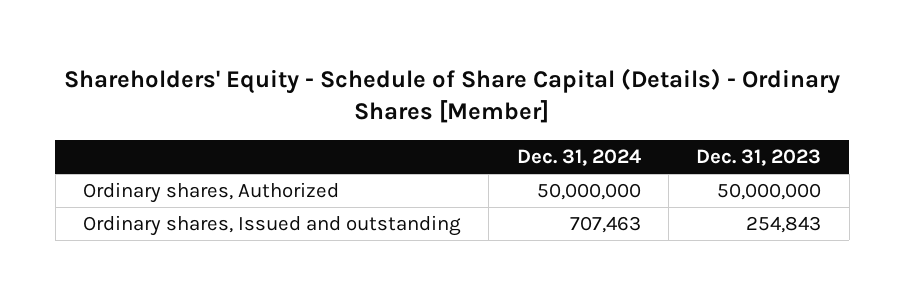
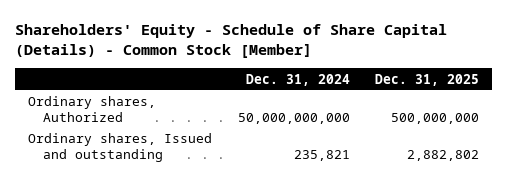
[64,68,841,124] Shareholders' Equity - Schedule of Share Capital (Details) - Ordinary Shares [Member] -> [15,24,448,59] Shareholders' Equity - Schedule of Share Capital (Details) - Common Stock [Member]
[696,149,822,167] Dec. 31, 2023 -> none
none -> [375,73,480,86] Dec. 31, 2025
[536,183,641,201] 50,000,000 -> [237,112,350,124] 50,000,000,000
[569,216,641,234] 707,463 -> [293,149,350,161] 235,821

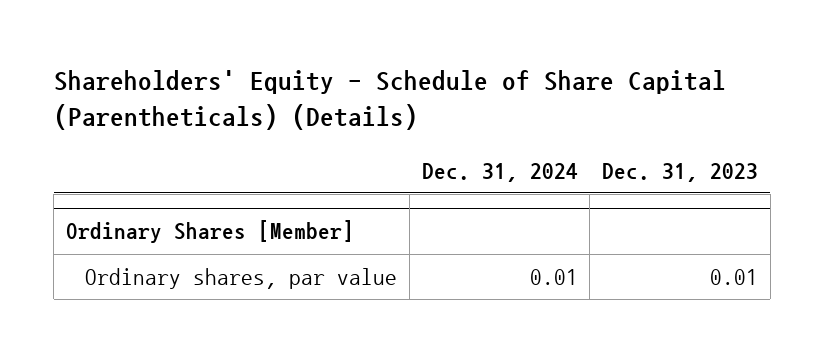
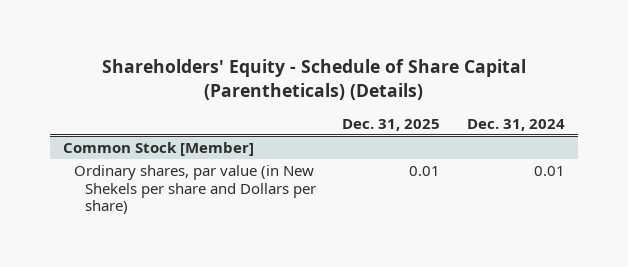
[602,162,759,182] Dec. 31, 2023 -> none
none -> [342,118,441,131] Dec. 31, 2025
[65,220,354,244] Ordinary Shares [Member] -> [62,141,254,156] Common Stock [Member]
[85,267,398,289] Ordinary shares, par value -> [73,164,316,215] Ordinary shares, par value (in New Shekels per share and Dollars per share)

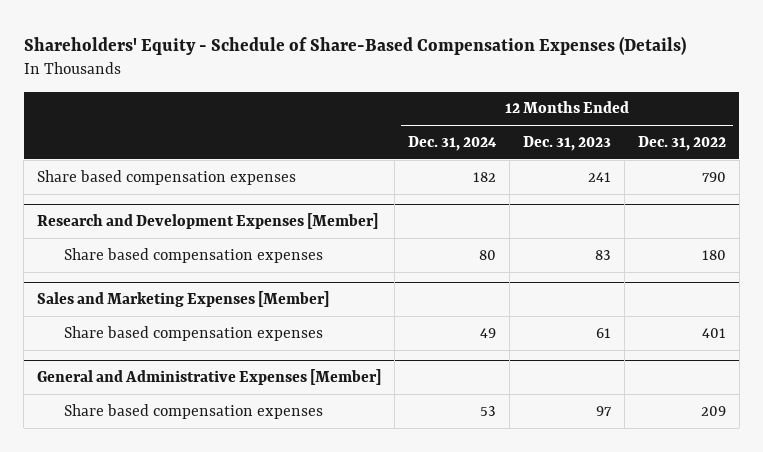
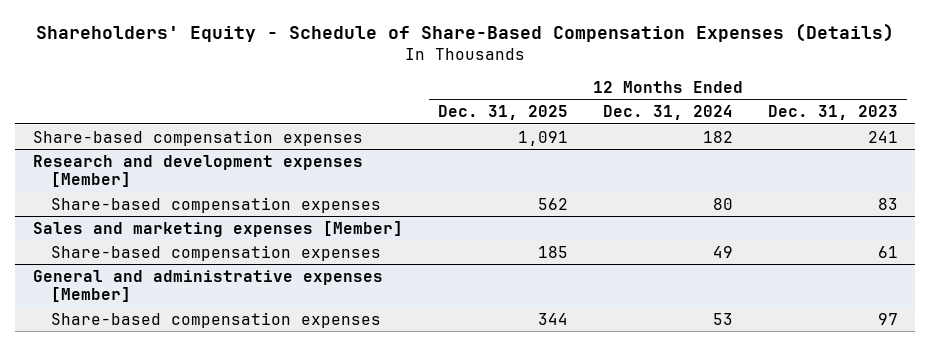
[637,135,726,151] Dec. 31, 2022 -> none
none -> [437,105,568,121] Dec. 31, 2025
[37,169,297,185] Share based compensation expenses -> [32,129,363,146] Share-based compensation expenses
[37,213,379,230] Research and Development Expenses [Member] -> [32,154,363,188] Research and development expenses [Member]
[64,247,324,263] Share based compensation expenses -> [50,196,381,213] Share-based compensation expenses
[37,291,330,308] Sales and Marketing Expenses [Member] -> [32,220,403,237] Sales and marketing expenses [Member]
[64,325,324,341] Share based compensation expenses -> [50,244,381,261] Share-based compensation expenses
[37,369,382,386] General and Administrative Expenses [Member] -> [32,269,383,303] General and administrative expenses [Member]
[64,403,324,419] Share based compensation expenses -> [50,311,381,328] Share-based compensation expenses

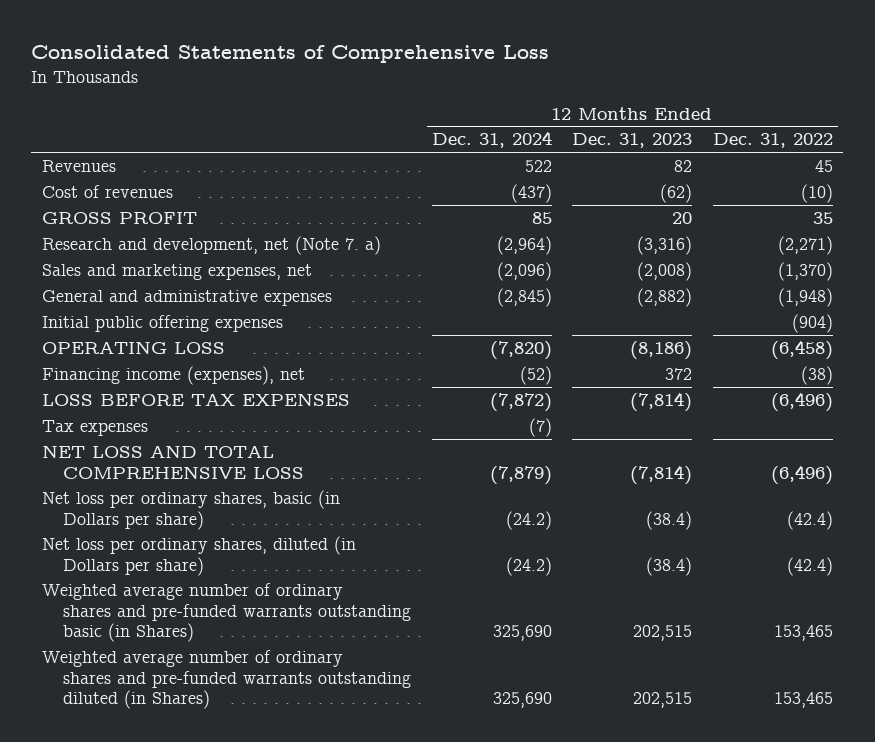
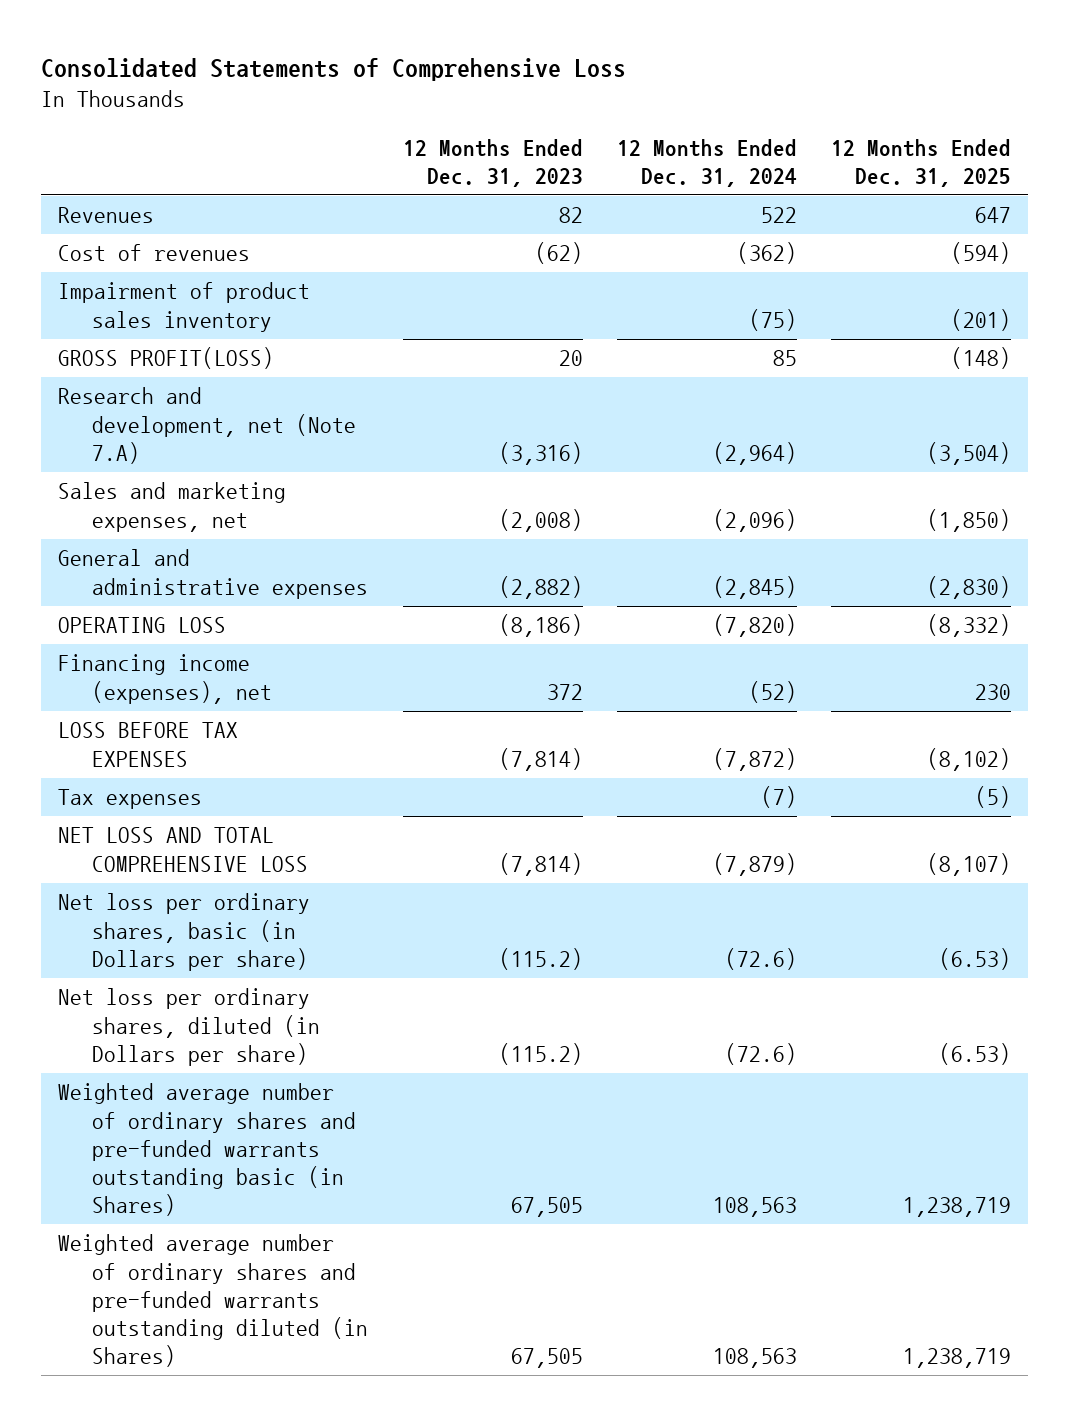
[712,133,833,149] Dec. 31, 2022 -> none
none -> [831,138,1012,187] 12 Months Ended Dec. 31, 2025
[510,183,552,203] (437) -> [737,242,798,265] (362)
none -> [58,282,311,332] Impairment of product sales inventory
[41,211,197,224] GROSS PROFIT -> [58,347,275,370] GROSS PROFIT(LOSS)
[41,235,381,255] Research and development, net (Note 7. a) -> [58,387,357,464] Research and development, net (Note 7.A)
[41,314,283,332] Initial public offering expenses -> none
[505,510,552,530] (24.2) -> [725,947,798,970] (72.6)
[646,510,693,530] (38.4) -> [498,947,583,970] (115.2)
[505,556,552,576] (24.2) -> [725,1042,798,1065] (72.6)
[646,556,693,576] (38.4) -> [498,1042,583,1065] (115.2)
[492,625,552,642] 325,690 -> [713,1197,798,1218] 108,563
[633,625,693,642] 202,515 -> [510,1197,583,1218] 67,505
[492,692,552,709] 325,690 -> [713,1348,798,1369] 108,563
[633,692,693,709] 202,515 -> [510,1348,583,1369] 67,505

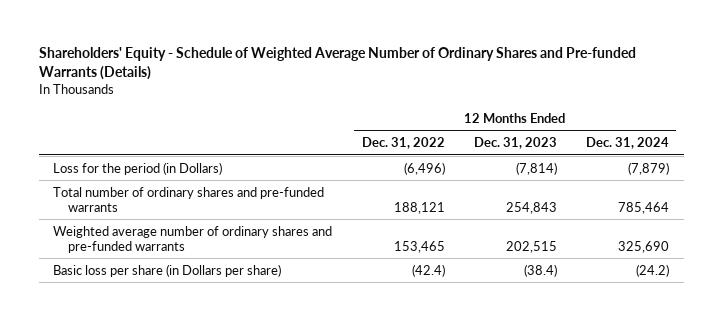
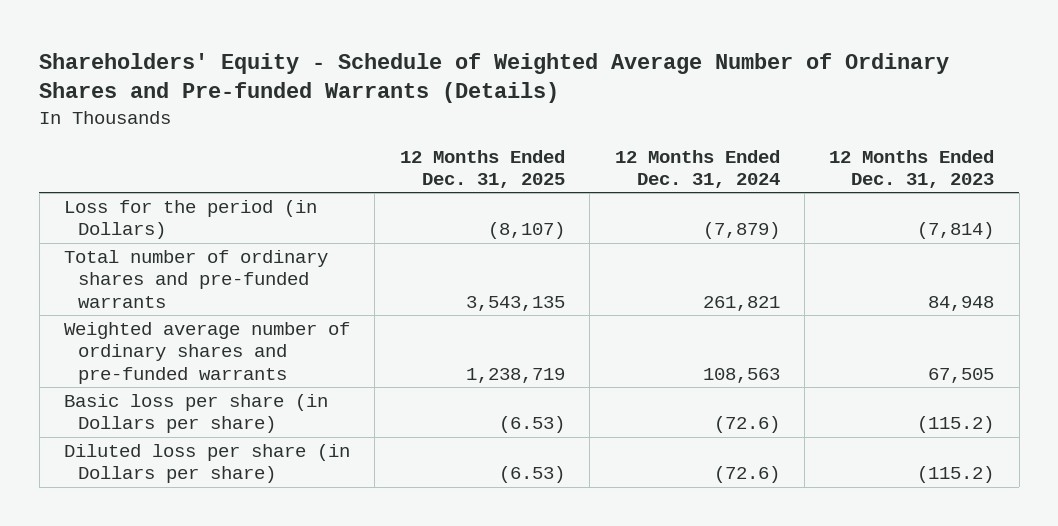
[361,137,445,150] Dec. 31, 2022 -> none
none -> [399,149,565,188] 12 Months Ended Dec. 31, 2025
[505,201,557,214] 254,843 -> [928,295,995,311] 84,948
[618,201,670,214] 785,464 -> [702,295,780,311] 261,821
[505,240,557,253] 202,515 -> [928,367,995,383] 67,505
[618,240,670,253] 325,690 -> [702,367,780,383] 108,563
[523,263,557,277] (38.4) -> [917,416,995,434] (115.2)
[636,263,670,277] (24.2) -> [713,416,780,434] (72.6)
none -> [63,443,350,484] Diluted loss per share (in Dollars per share)

